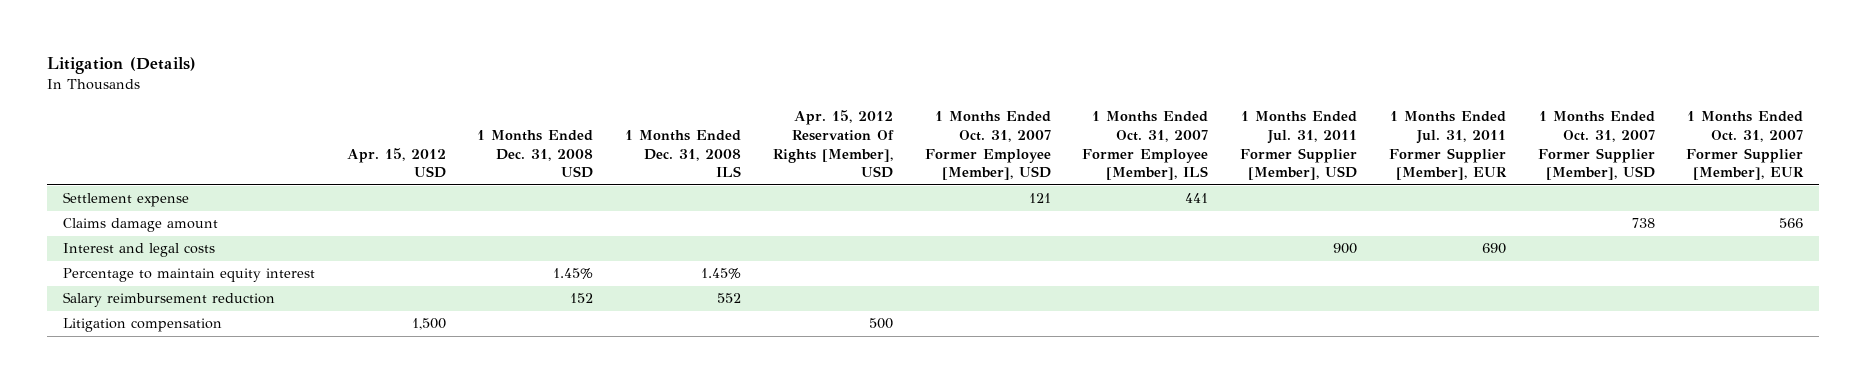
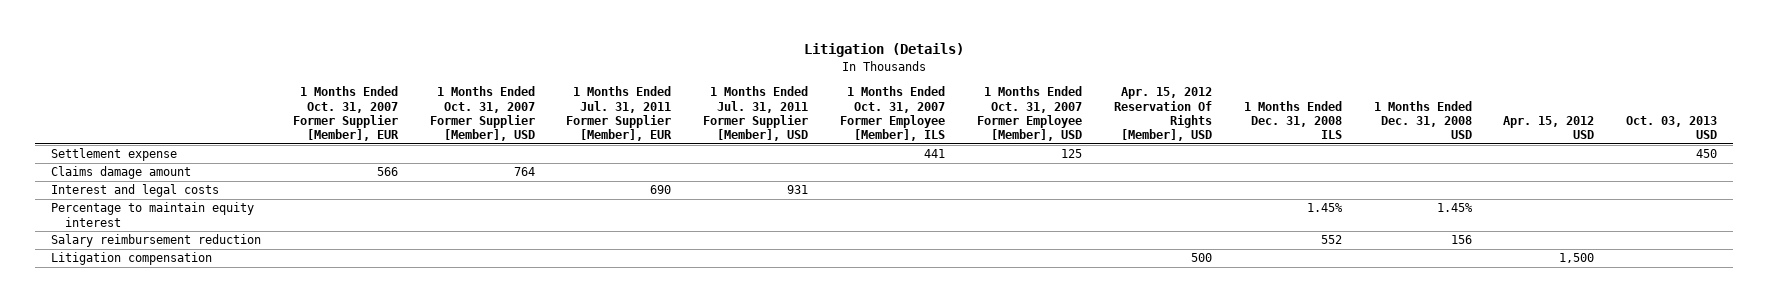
none -> [1626,115,1718,140] Oct. 03, 2013 USD
[1028,193,1051,204] 121 -> [1061,149,1083,159] 125
[1631,218,1655,229] 738 -> [513,167,535,177] 764
[1333,243,1358,255] 900 -> [787,185,809,195] 931
[570,293,594,304] 152 -> [1450,235,1472,245] 156

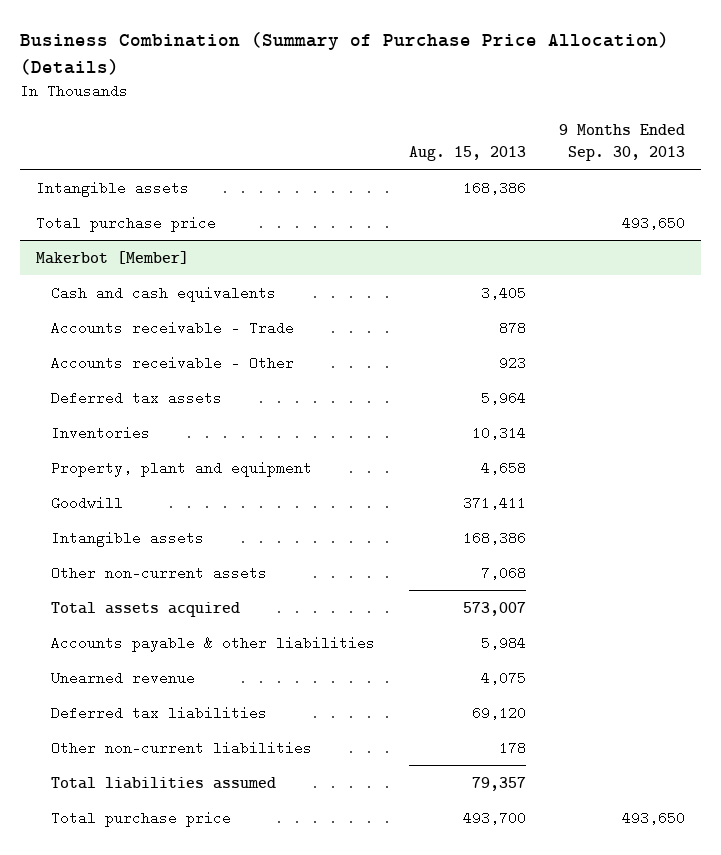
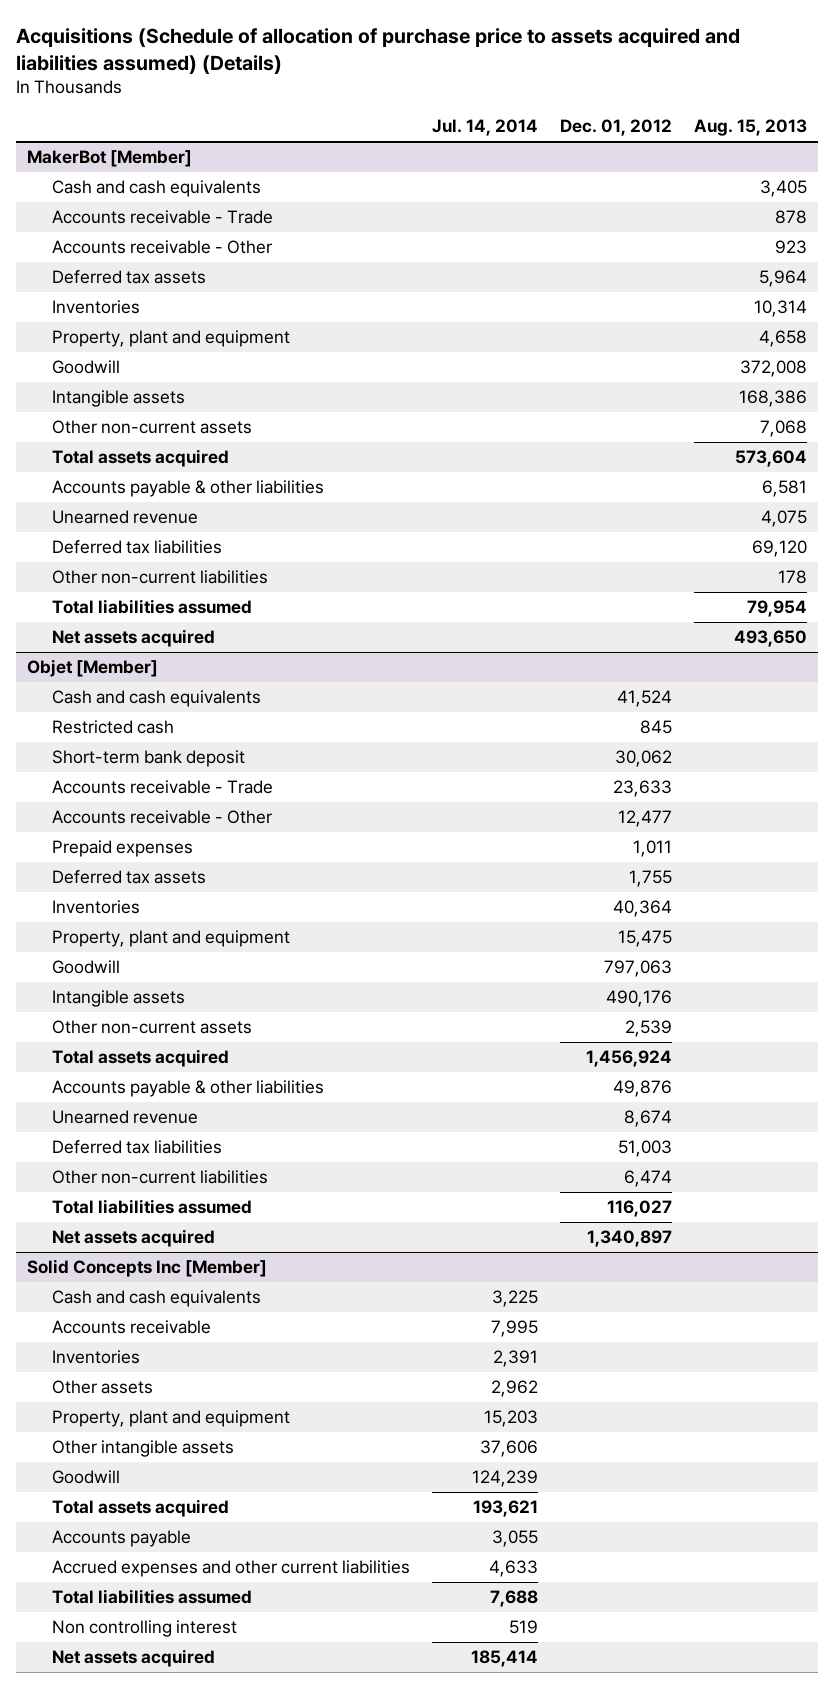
[19,32,669,75] Business Combination (Summary of Purchase Price Allocation) (Details) -> [15,27,740,74] Acquisitions (Schedule of allocation of purchase price to assets acquired and liabilities assumed) (Details)
[558,124,685,162] 9 Months Ended Sep. 30, 2013 -> none
none -> [432,119,539,137] Jul. 14, 2014
none -> [560,119,673,137] Dec. 01, 2012
[36,180,190,197] Intangible assets -> none
[36,215,217,232] Total purchase price -> none
[36,250,190,264] Makerbot [Member] -> [26,150,192,168] MakerBot [Member]
[462,495,526,510] 371,411 -> [740,360,808,378] 372,008
[462,601,526,616] 573,007 -> [735,450,808,468] 573,604
[480,635,526,650] 5,984 -> [762,480,808,498] 6,581
[51,810,232,827] Total purchase price -> none
[471,776,526,791] 79,357 -> [747,600,808,618] 79,954
none -> [52,629,216,648] Net assets acquired
none -> [26,659,158,678] Objet [Member]
none -> [52,690,262,708] Cash and cash equivalents
none -> [52,720,175,735] Restricted cash
none -> [52,750,246,768] Short-term bank deposit
none -> [52,780,274,795] Accounts receivable - Trade
none -> [52,810,273,825] Accounts receivable - Other
none -> [52,840,194,858] Prepaid expenses
none -> [52,870,207,885] Deferred tax assets
none -> [52,900,141,915] Inventories
none -> [52,930,291,948] Property, plant and equipment
none -> [52,960,121,975] Goodwill
none -> [52,990,186,1008] Intangible assets
none -> [52,1020,253,1035] Other non-current assets
none -> [52,1049,230,1068] Total assets acquired
none -> [52,1080,325,1098] Accounts payable & other liabilities
none -> [52,1110,199,1125] Unearned revenue
none -> [52,1140,223,1155] Deferred tax liabilities
none -> [52,1170,269,1185] Other non-current liabilities
none -> [52,1199,253,1215] Total liabilities assumed
none -> [52,1229,216,1248] Net assets acquired
none -> [26,1259,267,1278] Solid Concepts Inc [Member]
none -> [52,1290,262,1308] Cash and cash equivalents
none -> [52,1320,212,1335] Accounts receivable
none -> [52,1350,141,1365] Inventories
none -> [52,1380,154,1395] Other assets
none -> [52,1410,291,1428] Property, plant and equipment
none -> [52,1440,235,1458] Other intangible assets
none -> [52,1470,121,1485] Goodwill
none -> [52,1499,230,1518] Total assets acquired
none -> [52,1530,192,1548] Accounts payable
none -> [52,1560,411,1578] Accrued expenses and other current liabilities
none -> [52,1589,253,1605] Total liabilities assumed
none -> [52,1620,238,1638] Non controlling interest
none -> [52,1649,216,1668] Net assets acquired

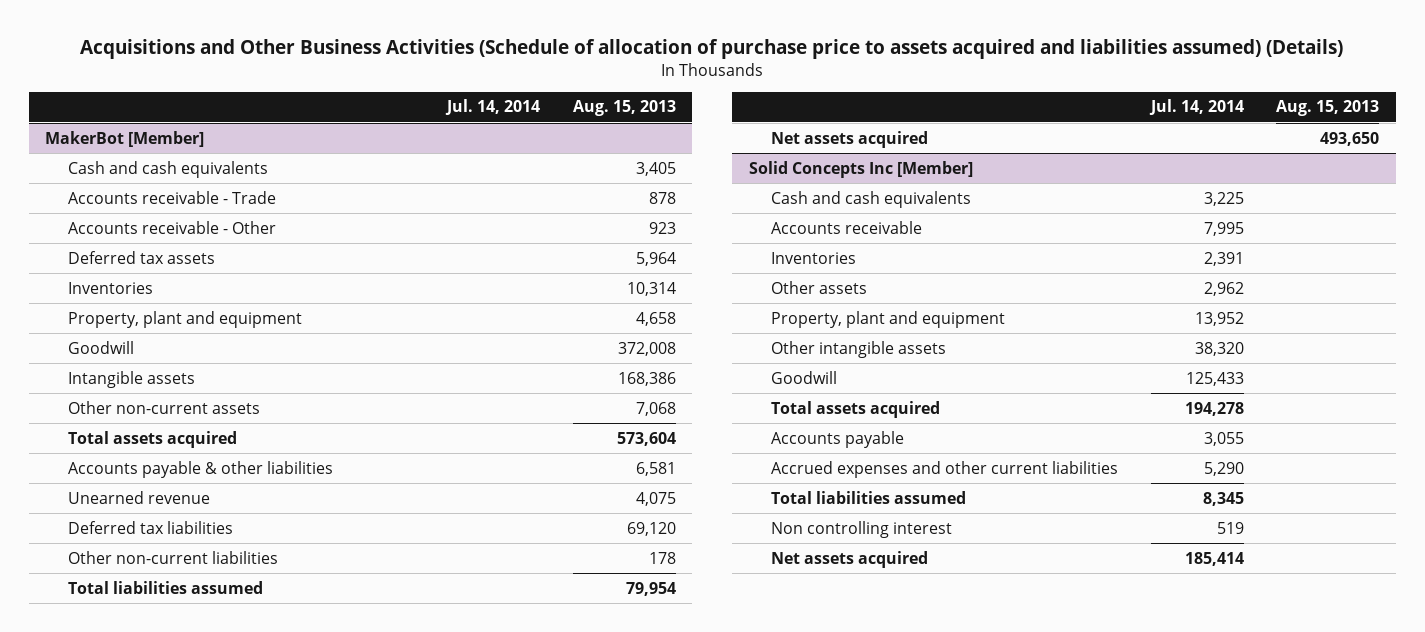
[15,27,740,74] Acquisitions (Schedule of allocation of purchase price to assets acquired and liabilities assumed) (Details) -> [80,38,1344,59] Acquisitions and Other Business Activities (Schedule of allocation of purchase price to assets acquired and liabilities assumed) (Details)
[560,119,673,137] Dec. 01, 2012 -> none
[26,659,158,678] Objet [Member] -> none
[52,690,262,708] Cash and cash equivalents -> none
[52,720,175,735] Restricted cash -> none
[52,750,246,768] Short-term bank deposit -> none
[52,780,274,795] Accounts receivable - Trade -> none
[52,810,273,825] Accounts receivable - Other -> none
[52,840,194,858] Prepaid expenses -> none
[52,870,207,885] Deferred tax assets -> none
[52,900,141,915] Inventories -> none
[52,930,291,948] Property, plant and equipment -> none
[52,960,121,975] Goodwill -> none
[52,990,186,1008] Intangible assets -> none
[52,1020,253,1035] Other non-current assets -> none
[52,1049,230,1068] Total assets acquired -> none
[52,1080,325,1098] Accounts payable & other liabilities -> none
[52,1110,199,1125] Unearned revenue -> none
[52,1140,223,1155] Deferred tax liabilities -> none
[52,1170,269,1185] Other non-current liabilities -> none
[52,1199,253,1215] Total liabilities assumed -> none
[52,1229,216,1248] Net assets acquired -> none
[484,1410,539,1428] 15,203 -> [1194,311,1244,326] 13,952
[480,1440,539,1458] 37,606 -> [1194,341,1244,356] 38,320
[472,1470,539,1488] 124,239 -> [1185,371,1244,386] 125,433
[473,1500,539,1518] 193,621 -> [1184,401,1244,416] 194,278
[489,1560,539,1578] 4,633 -> [1203,461,1244,476] 5,290
[490,1590,539,1608] 7,688 -> [1202,491,1244,506] 8,345

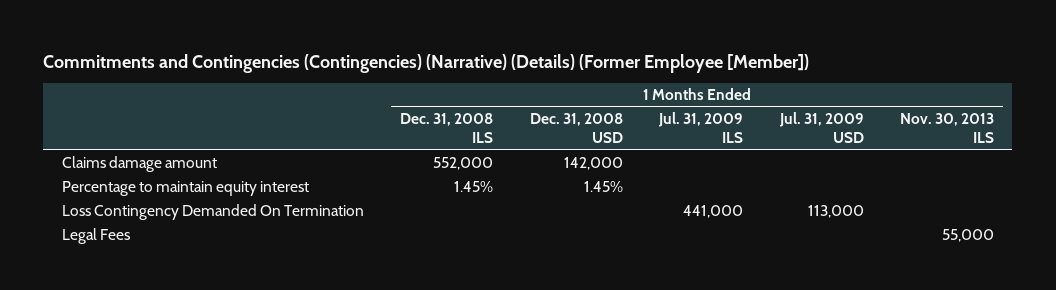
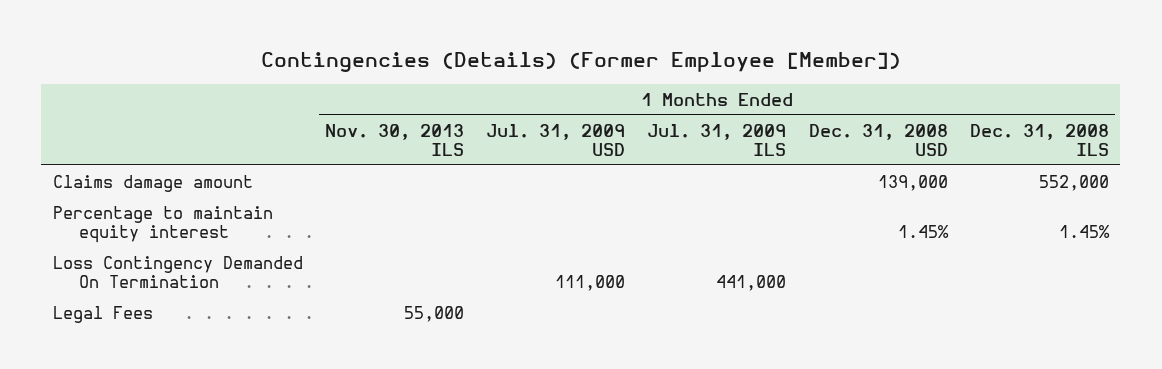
[43,53,810,73] Commitments and Contingencies (Contingencies) (Narrative) (Details) (Former Employee [Member]) -> [260,52,901,73] Contingencies (Details) (Former Employee [Member])
[563,157,623,171] 142,000 -> [877,174,948,191] 139,000
[807,205,864,219] 113,000 -> [555,275,626,292] 111,000

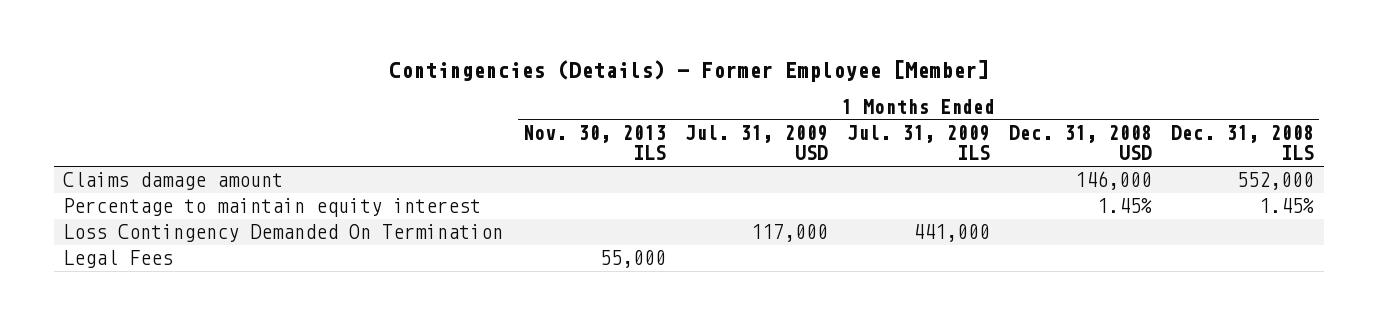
[260,52,901,73] Contingencies (Details) (Former Employee [Member]) -> [388,60,989,83] Contingencies (Details) - Former Employee [Member]
[877,174,948,191] 139,000 -> [1075,171,1153,191] 146,000
[555,275,626,292] 111,000 -> [750,224,828,243] 117,000

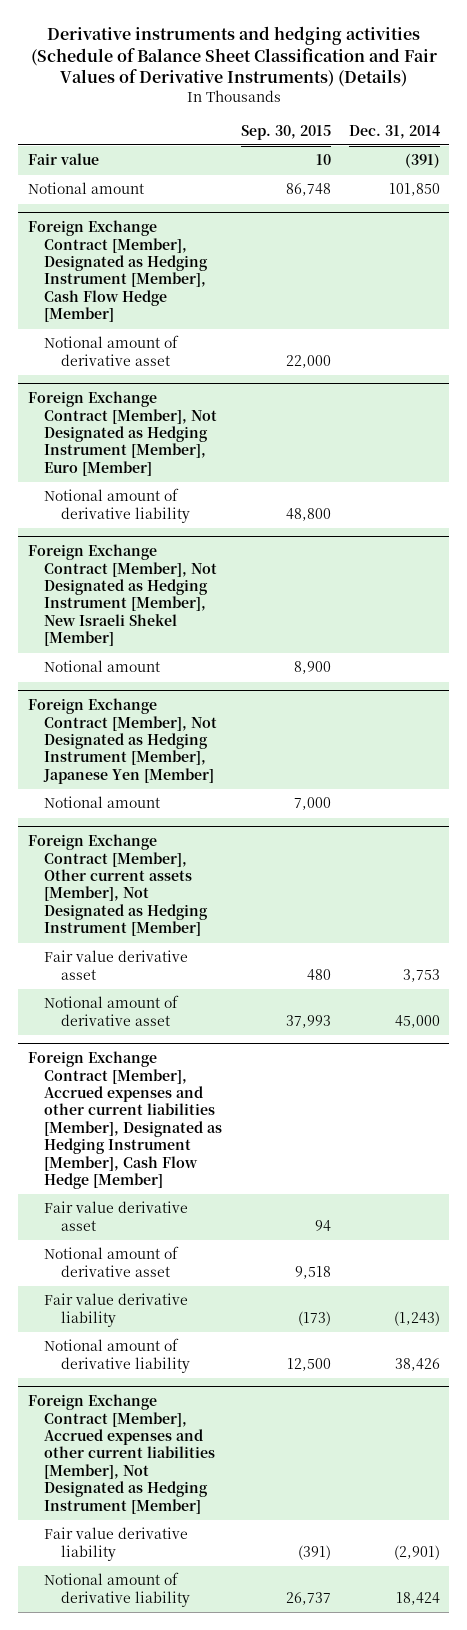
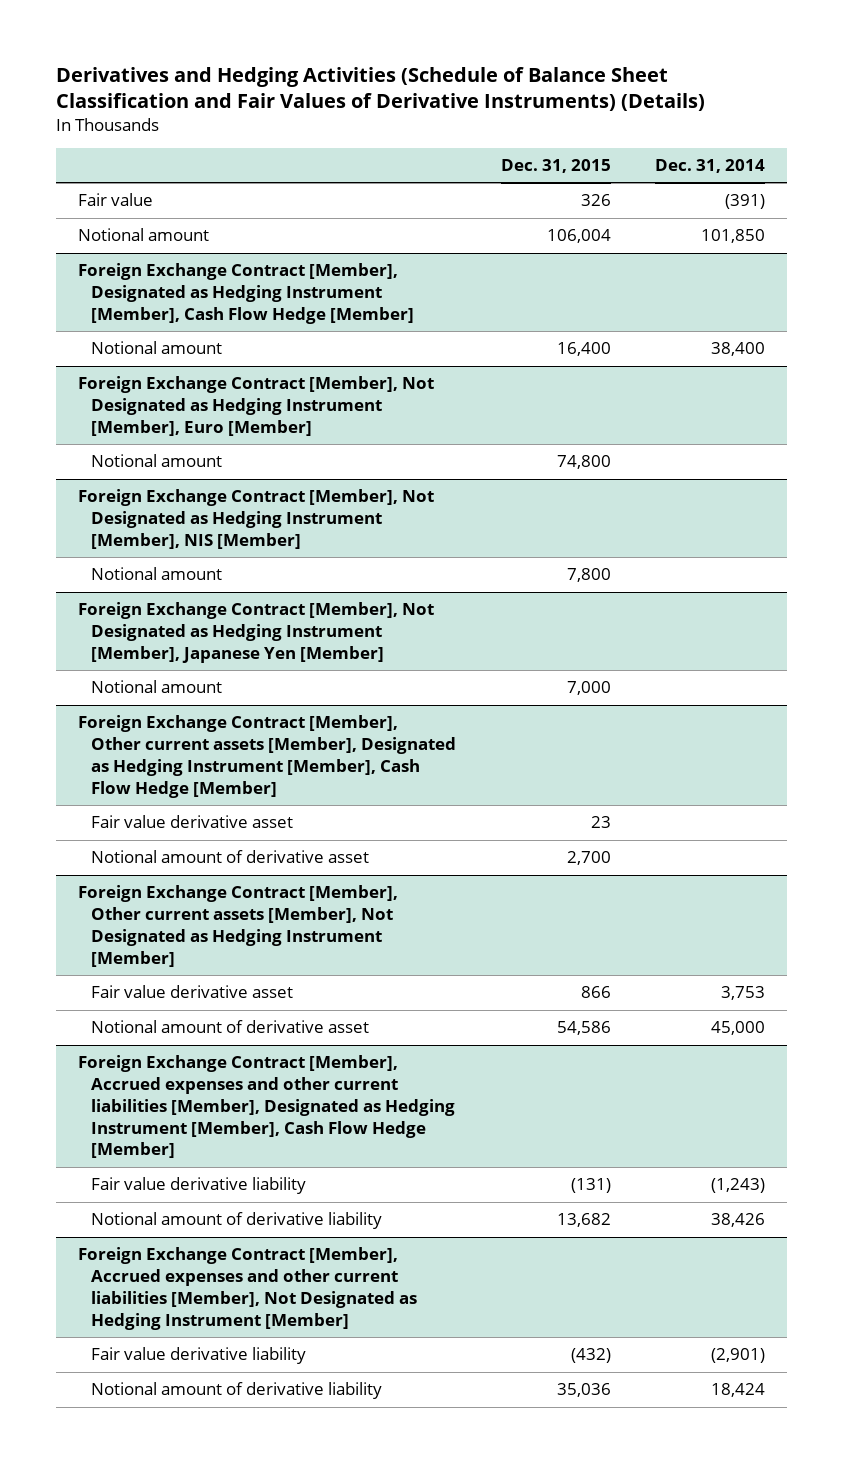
[30,26,437,88] Derivative instruments and hedging activities (Schedule of Balance Sheet Classification and Fair Values of Derivative Instruments) (Details) -> [55,67,705,112] Derivatives and Hedging Activities (Schedule of Balance Sheet Classification and Fair Values of Derivative Instruments) (Details)
[240,124,331,140] Sep. 30, 2015 -> none
none -> [500,158,611,173] Dec. 31, 2015
[44,335,180,366] Notional amount of derivative asset -> none
none -> [91,341,223,355] Notional amount
[44,488,191,523] Notional amount of derivative liability -> none
none -> [91,454,223,468] Notional amount
[27,544,218,647] Foreign Exchange Contract [Member], Not Designated as Hedging Instrument [Member], New Israeli Shekel [Member] -> [77,489,434,549] Foreign Exchange Contract [Member], Not Designated as Hedging Instrument [Member], NIS [Member]
none -> [77,715,457,798] Foreign Exchange Contract [Member], Other current assets [Member], Designated as Hedging Instrument [Member], Cash Flow Hedge [Member]
none -> [91,815,294,829] Fair value derivative asset
none -> [91,850,370,864] Notional amount of derivative asset
[44,1201,189,1231] Fair value derivative asset -> none
[44,1246,180,1277] Notional amount of derivative asset -> none

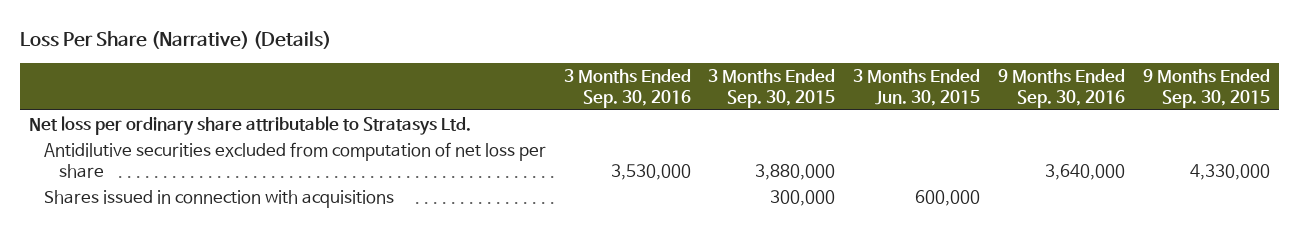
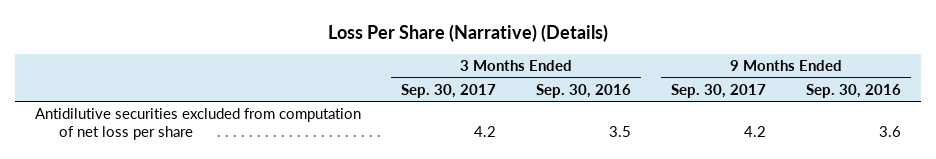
[708,68,836,108] 3 Months Ended Sep. 30, 2015 -> none
[853,68,981,106] 3 Months Ended Jun. 30, 2015 -> none
[1142,68,1270,108] 9 Months Ended Sep. 30, 2015 -> none
none -> [401,83,497,98] Sep. 30, 2017
none -> [671,83,767,98] Sep. 30, 2017
[29,115,472,135] Net loss per ordinary share attributable to Stratasys Ltd. -> none
[43,189,394,208] Shares issued in connection with acquisitions -> none
[610,164,691,181] 3,530,000 -> [609,126,632,138] 3.5
[1044,164,1125,181] 3,640,000 -> [878,126,901,138] 3.6

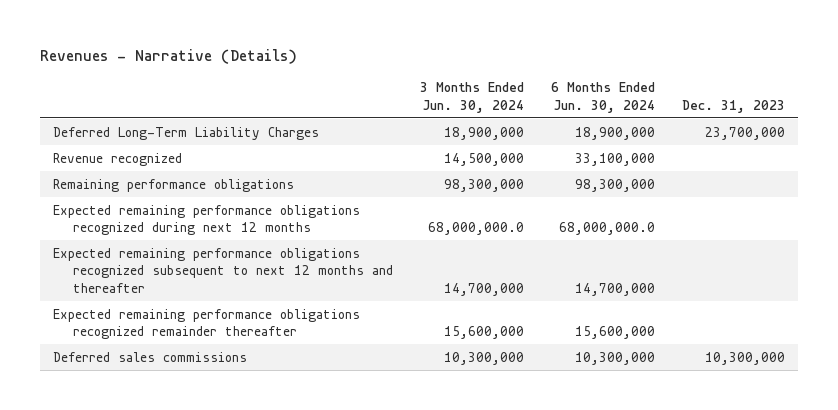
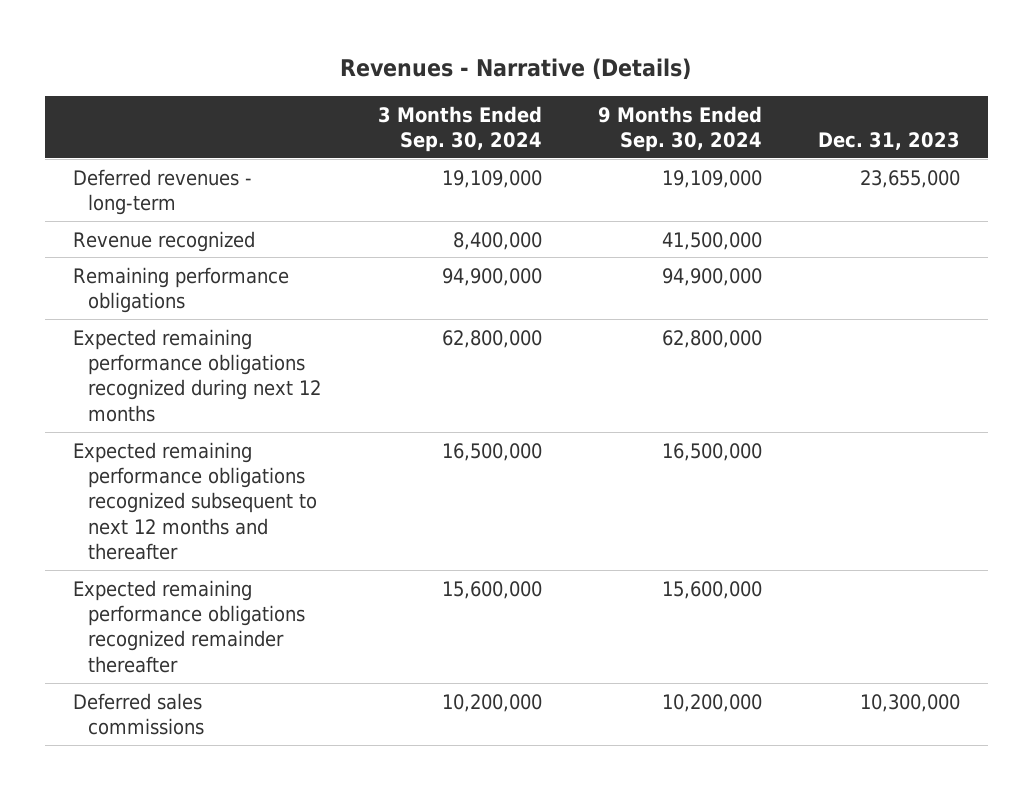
[419,82,524,113] 3 Months Ended Jun. 30, 2024 -> none
[550,82,655,113] 6 Months Ended Jun. 30, 2024 -> none
none -> [377,105,542,153] 3 Months Ended Sep. 30, 2024
none -> [597,105,762,153] 9 Months Ended Sep. 30, 2024
[53,126,320,140] Deferred Long-Term Liability Charges -> [72,168,252,215] Deferred revenues - long-term
[704,126,785,140] 23,700,000 -> [860,169,961,188] 23,655,000

